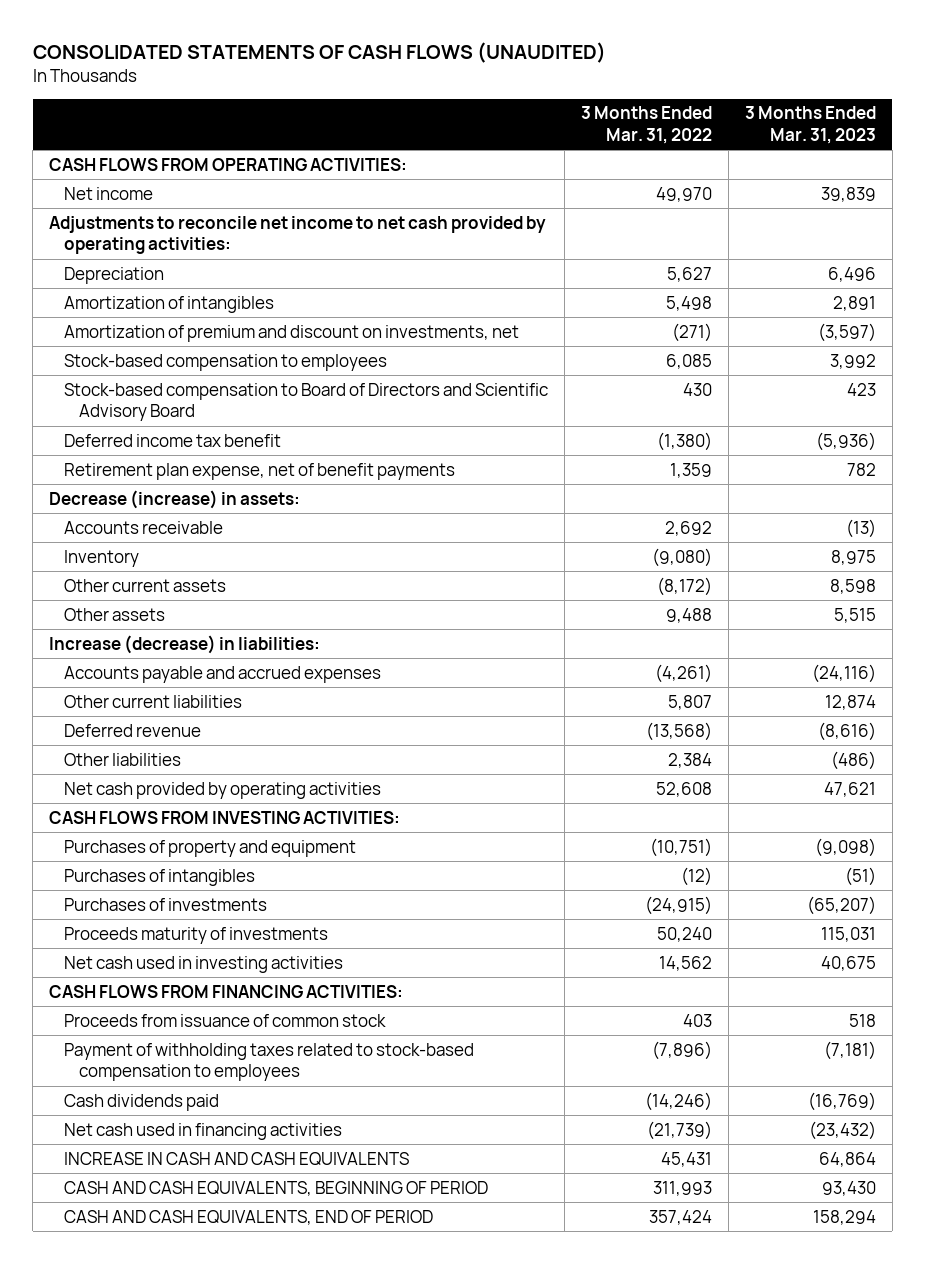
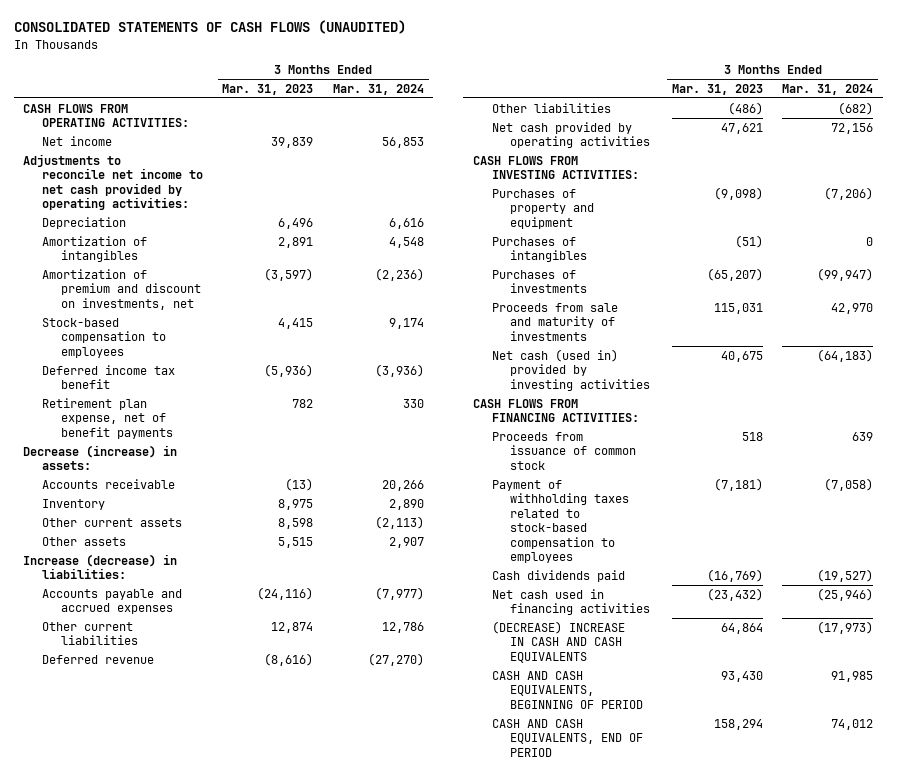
[581,106,713,144] 3 Months Ended Mar. 31, 2022 -> none
none -> [332,83,424,95] Mar. 31, 2024
[64,382,549,422] Stock-based compensation to Board of Directors and Scientific Advisory Board -> none
[829,353,876,369] 3,992 -> [278,317,314,329] 4,415
[64,926,329,944] Proceeds maturity of investments -> [491,302,618,341] Proceeds from sale and maturity of investments
[64,955,344,973] Net cash used in investing activities -> [491,348,651,391] Net cash (used in) provided by investing activities
[64,1151,410,1166] INCREASE IN CASH AND CASH EQUIVALENTS -> [491,620,625,663] (DECREASE) INCREASE IN CASH AND CASH EQUIVALENTS

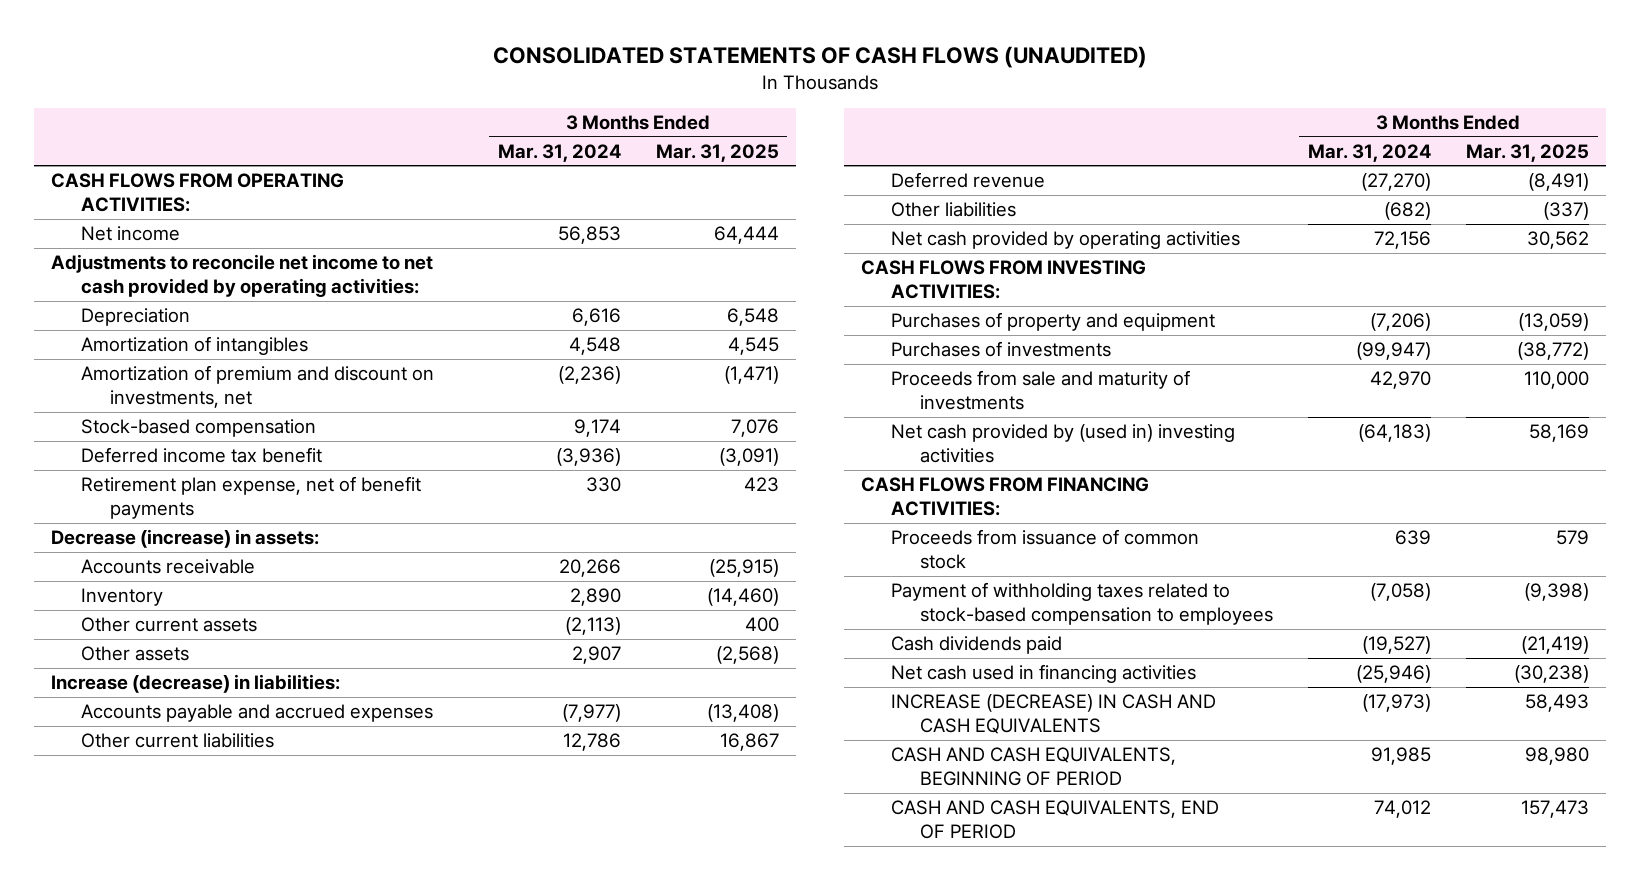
[222,83,314,95] Mar. 31, 2023 -> none
none -> [655,143,779,162] Mar. 31, 2025
[42,317,166,358] Stock-based compensation to employees -> [80,419,316,438] Stock-based compensation
[491,236,588,263] Purchases of intangibles -> none
[491,348,651,391] Net cash (used in) provided by investing activities -> [890,424,1235,464] Net cash provided by (used in) investing activities
[491,620,625,663] (DECREASE) INCREASE IN CASH AND CASH EQUIVALENTS -> [890,694,1216,735] INCREASE (DECREASE) IN CASH AND CASH EQUIVALENTS

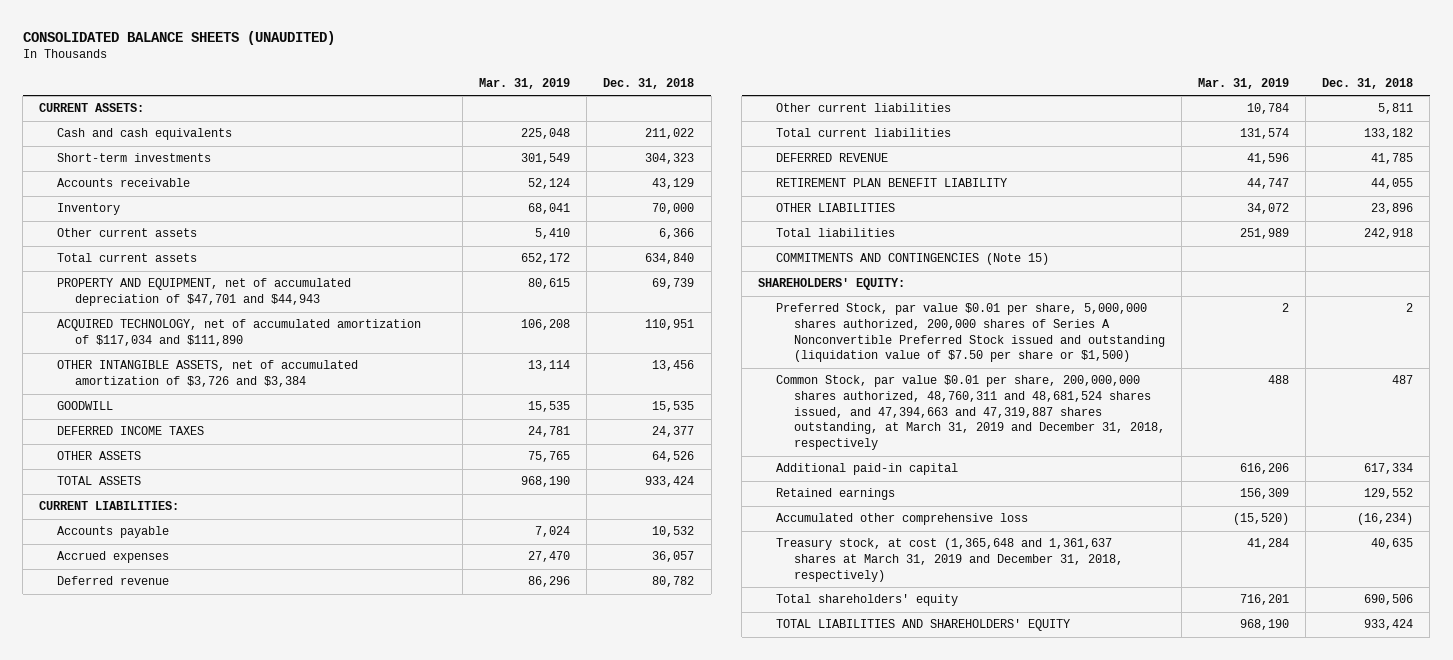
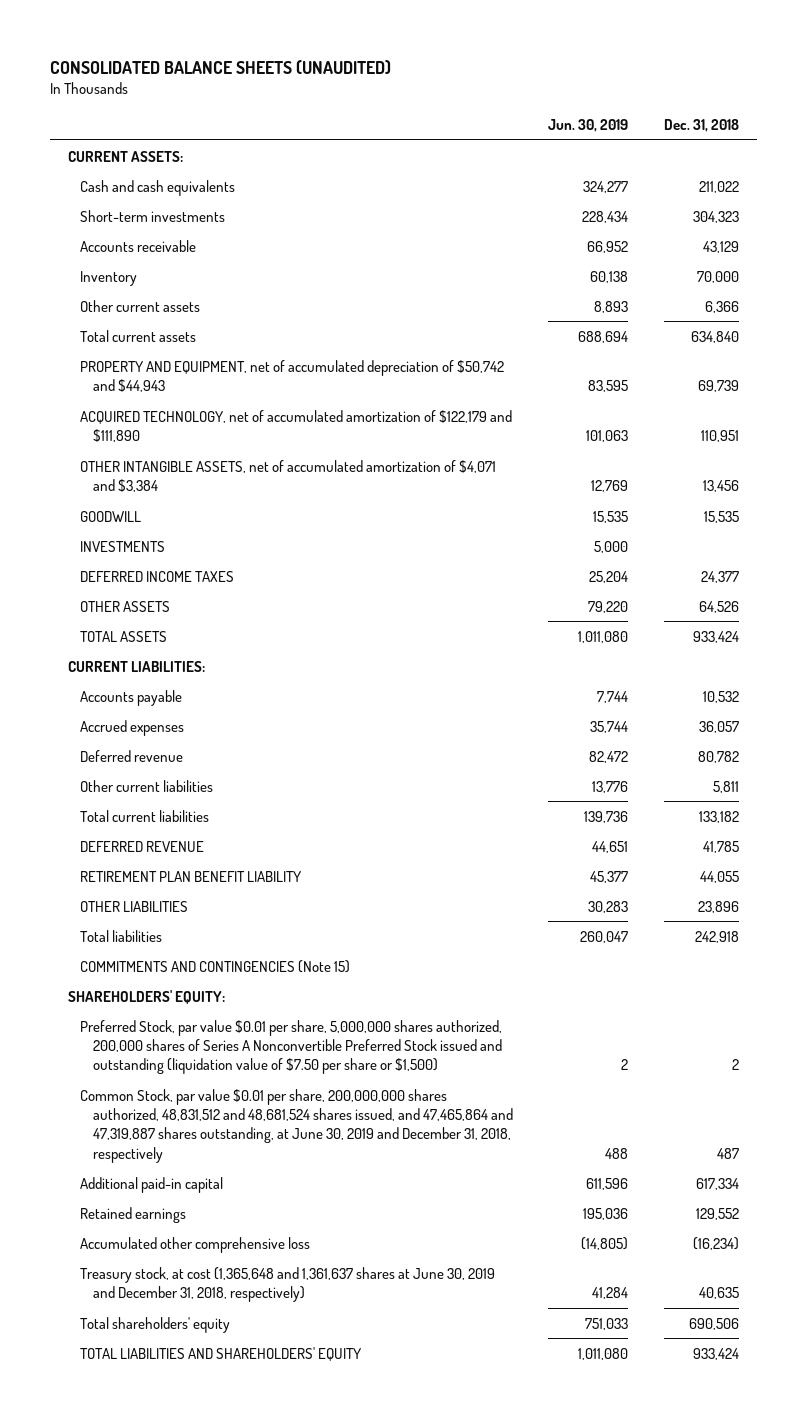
[479,77,571,89] Mar. 31, 2019 -> none
none -> [548,119,629,133] Jun. 30, 2019
[57,278,352,307] PROPERTY AND EQUIPMENT, net of accumulated depreciation of $47,701 and $44,943 -> [80,359,505,392] PROPERTY AND EQUIPMENT, net of accumulated depreciation of $50,742 and $44,943
[57,319,422,347] ACQUIRED TECHNOLOGY, net of accumulated amortization of $117,034 and $111,890 -> [80,409,513,442] ACQUIRED TECHNOLOGY, net of accumulated amortization of $122,179 and $111,890
[57,360,359,388] OTHER INTANGIBLE ASSETS, net of accumulated amortization of $3,726 and $3,384 -> [80,459,497,492] OTHER INTANGIBLE ASSETS, net of accumulated amortization of $4,071 and $3,384
none -> [80,540,166,552] INVESTMENTS
[775,375,1165,451] Common Stock, par value $0.01 per share, 200,000,000 shares authorized, 48,760,311 and 48,681,524 shares issued, and 47,394,663 and 47,319,887 shares outstanding, at March 31, 2019 and December 31, 2018, respectively -> [80,1088,513,1163] Common Stock, par value $0.01 per share, 200,000,000 shares authorized, 48,831,512 and 48,681,524 shares issued, and 47,465,864 and 47,319,887 shares outstanding, at June 30, 2019 and December 31, 2018, respectively
[775,538,1123,582] Treasury stock, at cost (1,365,648 and 1,361,637 shares at March 31, 2019 and December 31, 2018, respectively) -> [80,1266,496,1302] Treasury stock, at cost (1,365,648 and 1,361,637 shares at June 30, 2019 and December 31, 2018, respectively)

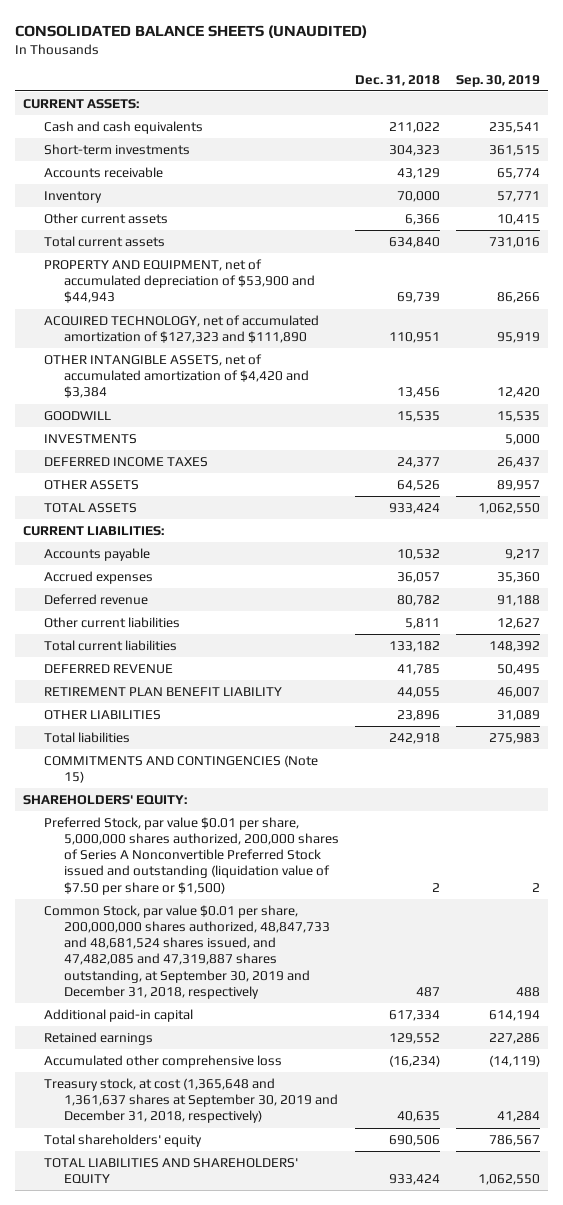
[548,119,629,133] Jun. 30, 2019 -> none
none -> [456,74,541,87] Sep. 30, 2019
[80,359,505,392] PROPERTY AND EQUIPMENT, net of accumulated depreciation of $50,742 and $44,943 -> [43,258,315,304] PROPERTY AND EQUIPMENT, net of accumulated depreciation of $53,900 and $44,943
[80,409,513,442] ACQUIRED TECHNOLOGY, net of accumulated amortization of $122,179 and $111,890 -> [43,314,319,344] ACQUIRED TECHNOLOGY, net of accumulated amortization of $127,323 and $111,890
[80,459,497,492] OTHER INTANGIBLE ASSETS, net of accumulated amortization of $4,071 and $3,384 -> [43,353,309,399] OTHER INTANGIBLE ASSETS, net of accumulated amortization of $4,420 and $3,384
[80,1088,513,1163] Common Stock, par value $0.01 per share, 200,000,000 shares authorized, 48,831,512 and 48,681,524 shares issued, and 47,465,864 and 47,319,887 shares outstanding, at June 30, 2019 and December 31, 2018, respectively -> [43,904,330,999] Common Stock, par value $0.01 per share, 200,000,000 shares authorized, 48,847,733 and 48,681,524 shares issued, and 47,482,085 and 47,319,887 shares outstanding, at September 30, 2019 and December 31, 2018, respectively
[80,1266,496,1302] Treasury stock, at cost (1,365,648 and 1,361,637 shares at June 30, 2019 and December 31, 2018, respectively) -> [43,1077,338,1124] Treasury stock, at cost (1,365,648 and 1,361,637 shares at September 30, 2019 and December 31, 2018, respectively)

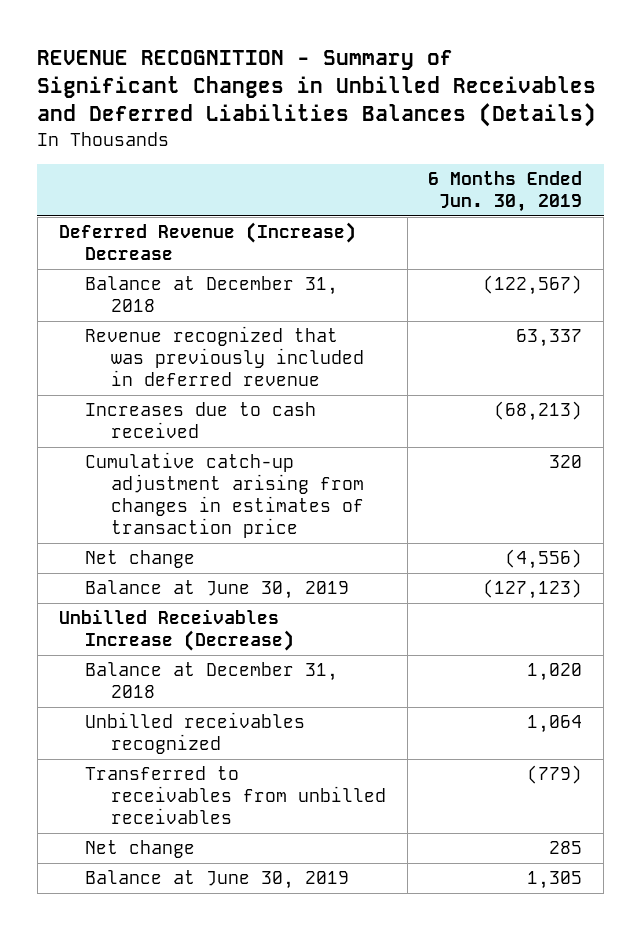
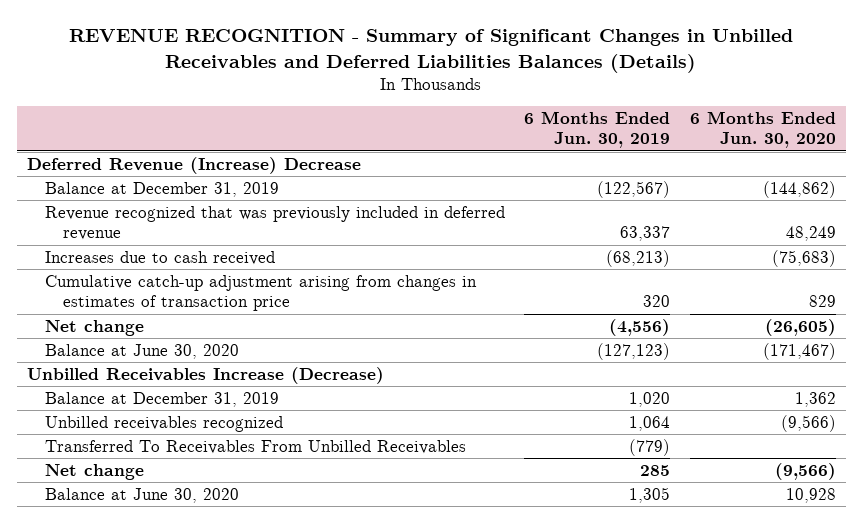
none -> [690,110,837,149] 6 Months Ended Jun. 30, 2020
[84,276,338,313] Balance at December 31, 2018 -> [44,181,279,197] Balance at December 31, 2019
[84,580,349,600] Balance at June 30, 2019 -> [44,343,239,359] Balance at June 30, 2020
[84,662,338,699] Balance at December 31, 2018 -> [44,391,279,407] Balance at December 31, 2019
[84,766,386,825] Transferred to receivables from unbilled receivables -> [44,439,466,454] Transferred To Receivables From Unbilled Receivables
[84,870,349,890] Balance at June 30, 2019 -> [44,487,239,503] Balance at June 30, 2020

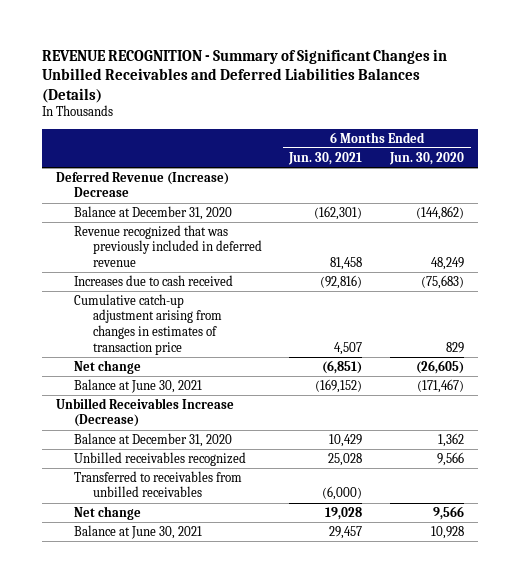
[524,110,671,149] 6 Months Ended Jun. 30, 2019 -> none
none -> [288,151,363,165] Jun. 30, 2021
[44,181,279,197] Balance at December 31, 2019 -> [74,205,233,220] Balance at December 31, 2020
[44,343,239,359] Balance at June 30, 2020 -> [74,378,203,393] Balance at June 30, 2021
[44,391,279,407] Balance at December 31, 2019 -> [74,432,233,447] Balance at December 31, 2020
[781,414,837,432] (9,566) -> [436,451,464,466] 9,566
[44,439,466,454] Transferred To Receivables From Unbilled Receivables -> [74,470,243,498] Transferred to receivables from unbilled receivables
[775,462,837,480] (9,566) -> [432,505,464,520] 9,566
[44,487,239,503] Balance at June 30, 2020 -> [74,524,203,539] Balance at June 30, 2021

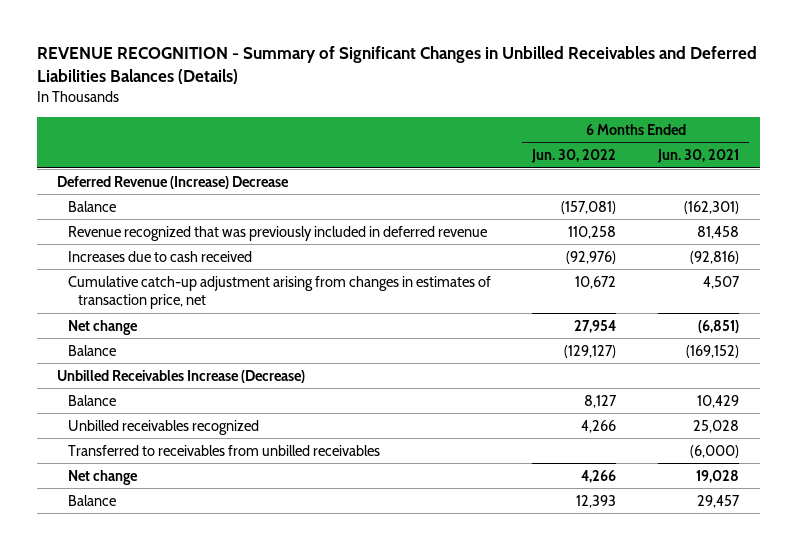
[388,151,464,165] Jun. 30, 2020 -> none
none -> [531,149,617,164] Jun. 30, 2022
[74,205,233,220] Balance at December 31, 2020 -> [67,200,116,212] Balance
[74,293,222,355] Cumulative catch-up adjustment arising from changes in estimates of transaction price -> [67,275,491,310] Cumulative catch-up adjustment arising from changes in estimates of transaction price, net
[74,378,203,393] Balance at June 30, 2021 -> [67,344,116,356] Balance
[74,432,233,447] Balance at December 31, 2020 -> [67,394,116,406] Balance
[74,524,203,539] Balance at June 30, 2021 -> [67,494,116,506] Balance

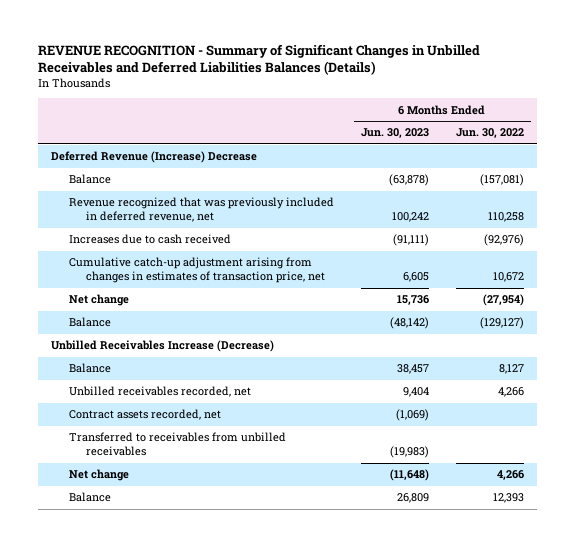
[656,149,739,164] Jun. 30, 2021 -> none
none -> [360,128,429,139] Jun. 30, 2023
[67,225,487,241] Revenue recognized that was previously included in deferred revenue -> [68,197,334,223] Revenue recognized that was previously included in deferred revenue, net
[574,319,617,333] 27,954 -> [482,294,524,307] (27,954)
[67,419,259,435] Unbilled receivables recognized -> [68,386,251,398] Unbilled receivables recorded, net
none -> [68,409,221,421] Contract assets recorded, net

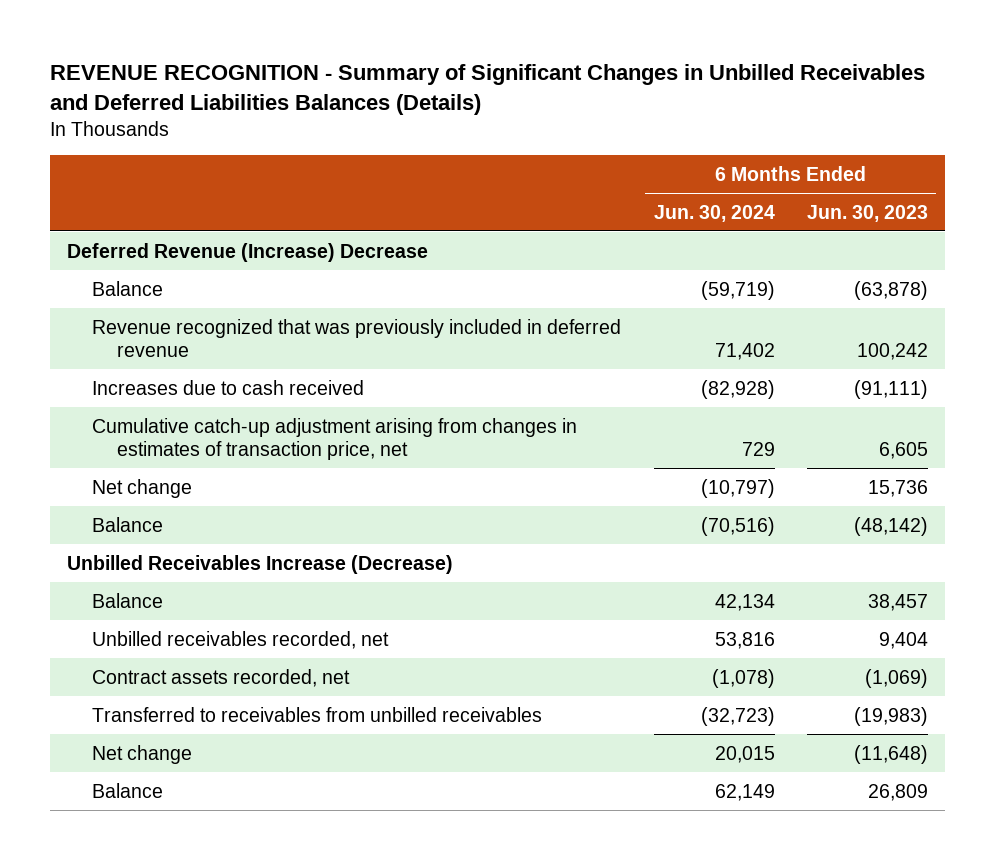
[455,128,524,139] Jun. 30, 2022 -> none
none -> [653,204,775,222] Jun. 30, 2024
[68,197,334,223] Revenue recognized that was previously included in deferred revenue, net -> [91,318,621,358] Revenue recognized that was previously included in deferred revenue

